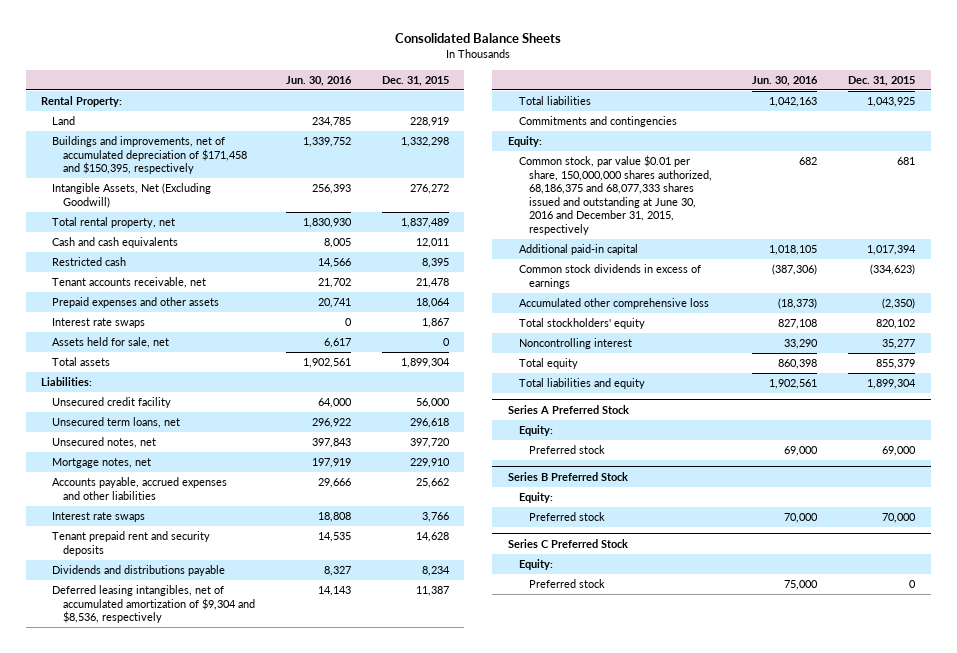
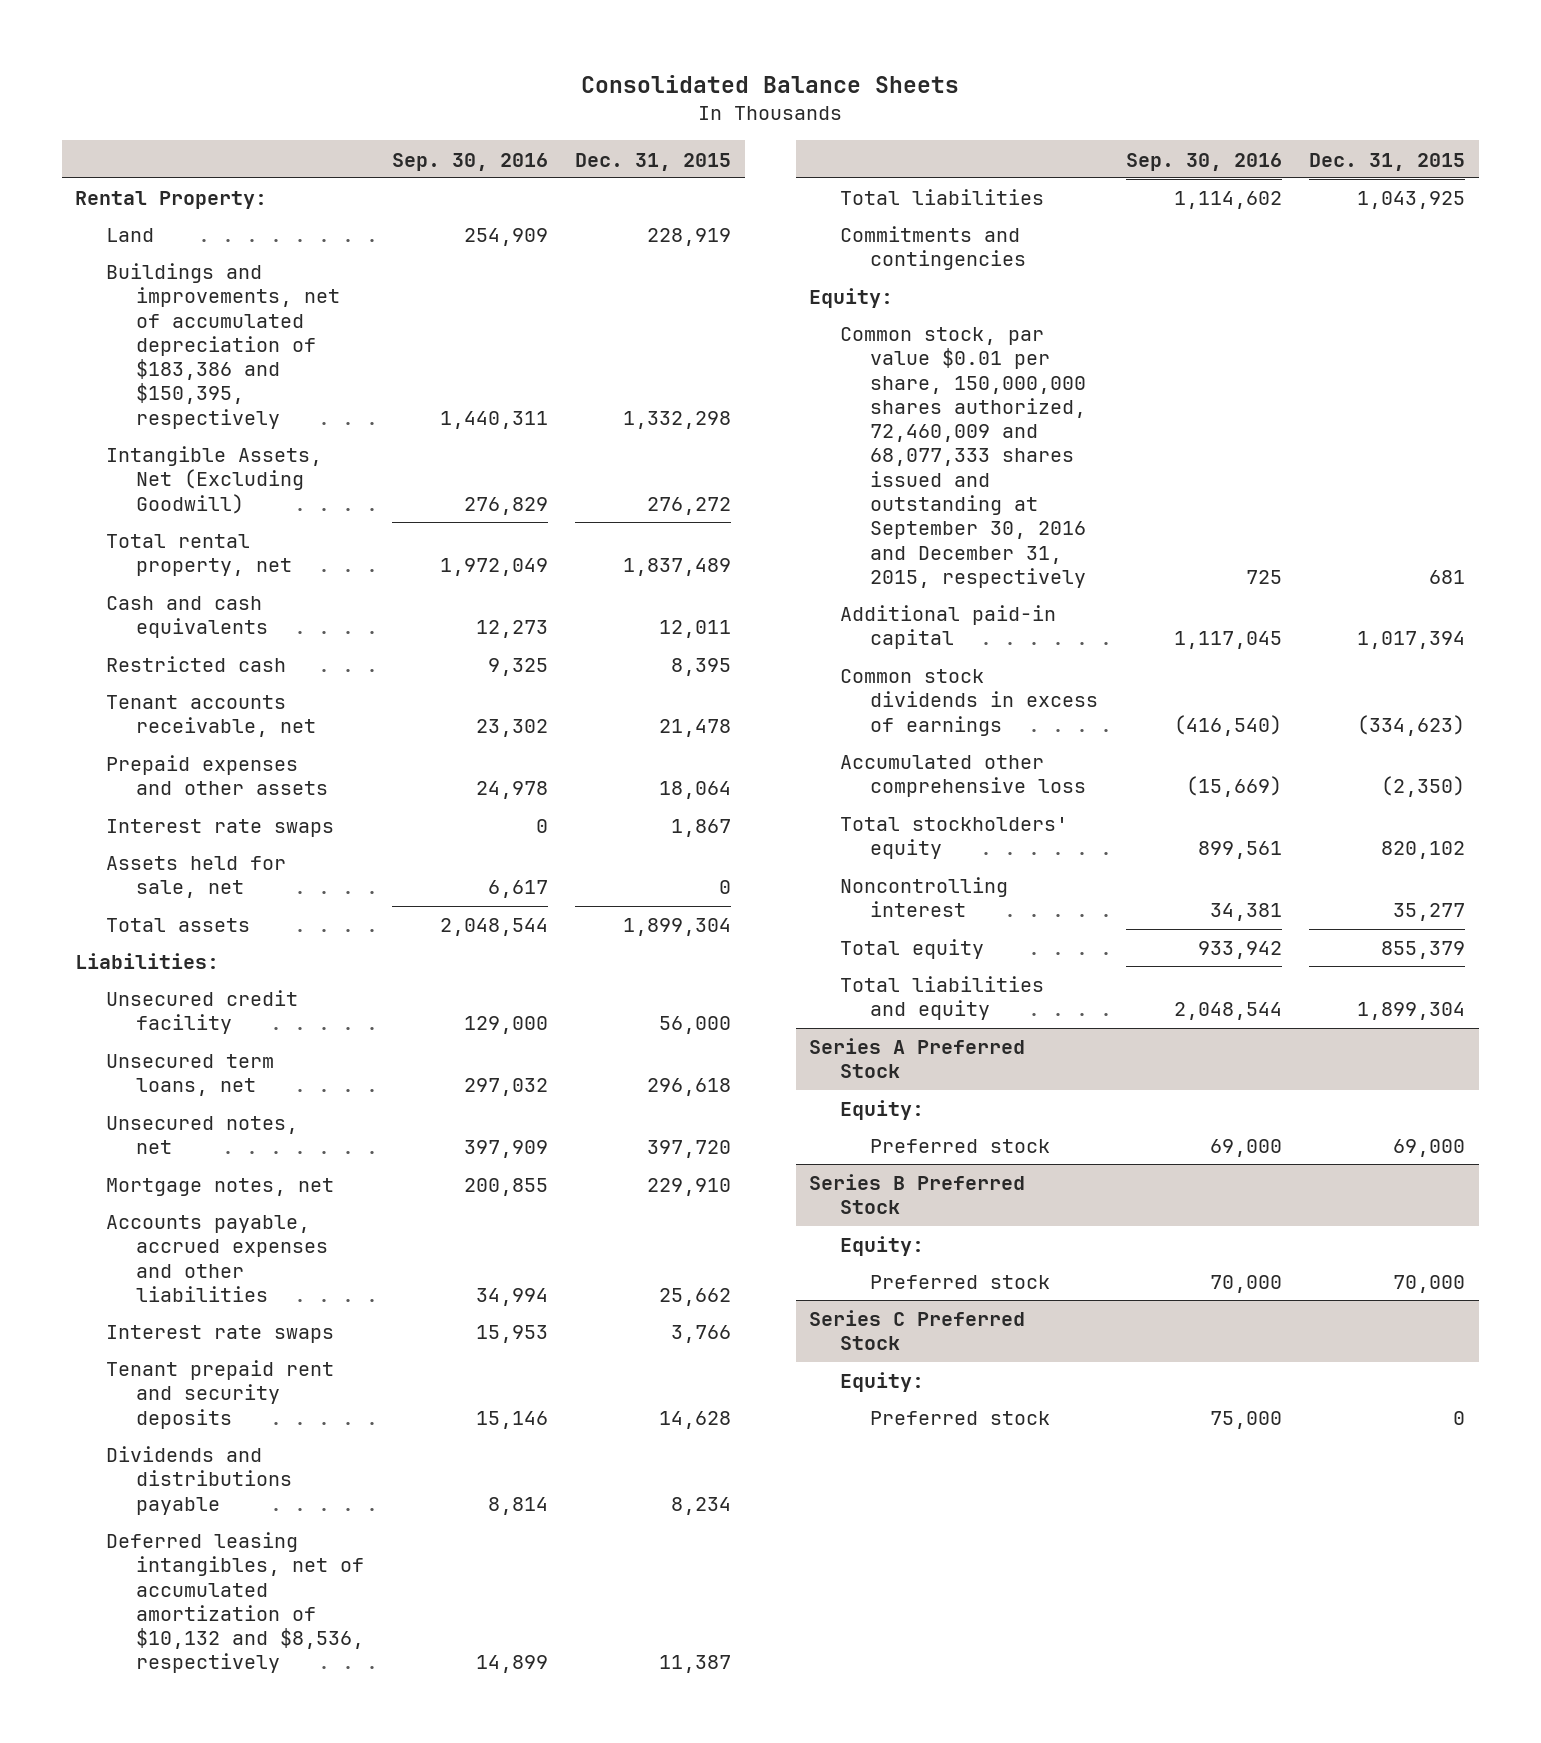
[285,75,352,86] Jun. 30, 2016 -> none
none -> [391,152,548,171] Sep. 30, 2016
[52,136,247,175] Buildings and improvements, net of accumulated depreciation of $171,458 and $150,395, respectively -> [105,263,341,429] Buildings and improvements, net of accumulated depreciation of $183,386 and $150,395, respectively
[52,585,255,624] Deferred leasing intangibles, net of accumulated amortization of $9,304 and $8,536, respectively -> [105,1532,365,1674] Deferred leasing intangibles, net of accumulated amortization of $10,132 and $8,536, respectively
[518,155,713,235] Common stock, par value $0.01 per share, 150,000,000 shares authorized, 68,186,375 and 68,077,333 shares issued and outstanding at June 30, 2016 and December 31, 2015, respectively -> [839,327,1087,588] Common stock, par value $0.01 per share, 150,000,000 shares authorized, 72,460,009 and 68,077,333 shares issued and outstanding at September 30, 2016 and December 31, 2015, respectively

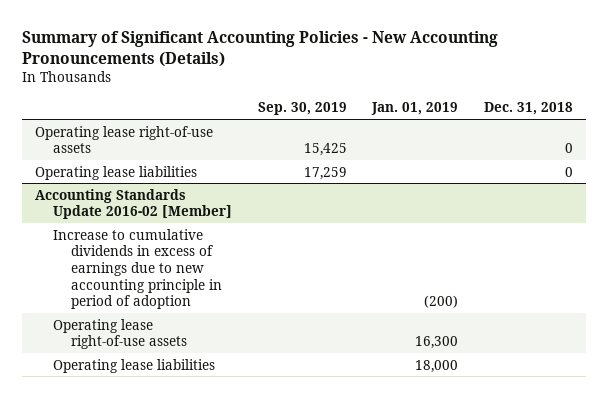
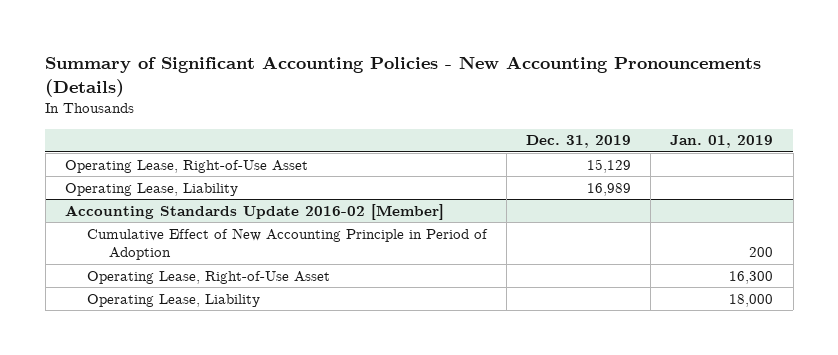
[257,102,347,116] Sep. 30, 2019 -> none
[484,102,574,116] Dec. 31, 2018 -> none
none -> [526,135,632,149] Dec. 31, 2019
[34,125,213,154] Operating lease right-of-use assets -> [64,159,308,173] Operating Lease, Right-of-Use Asset
[34,165,197,180] Operating lease liabilities -> [64,182,238,196] Operating Lease, Liability
[52,228,223,310] Increase to cumulative dividends in excess of earnings due to new accounting principle in period of adoption -> [87,227,489,261] Cumulative Effect of New Accounting Principle in Period of Adoption
[424,295,459,309] (200) -> [749,247,774,258] 200
[52,318,188,350] Operating lease right-of-use assets -> [87,270,331,284] Operating Lease, Right-of-Use Asset
[52,358,215,373] Operating lease liabilities -> [87,293,261,307] Operating Lease, Liability

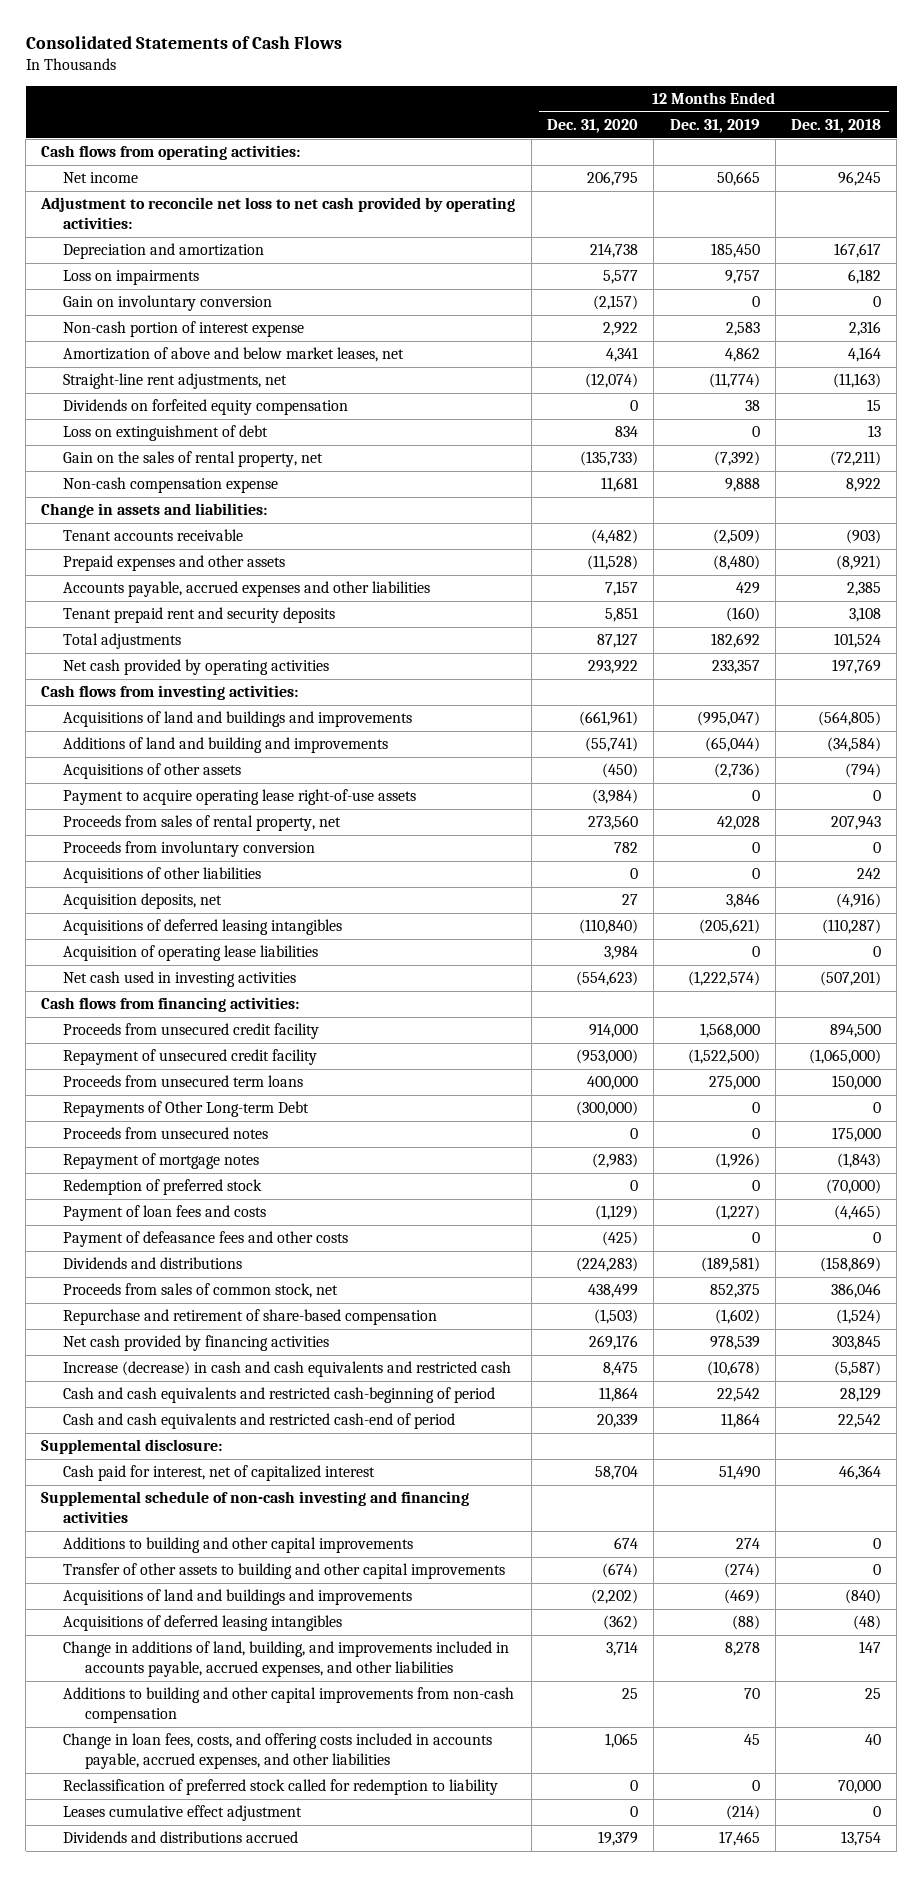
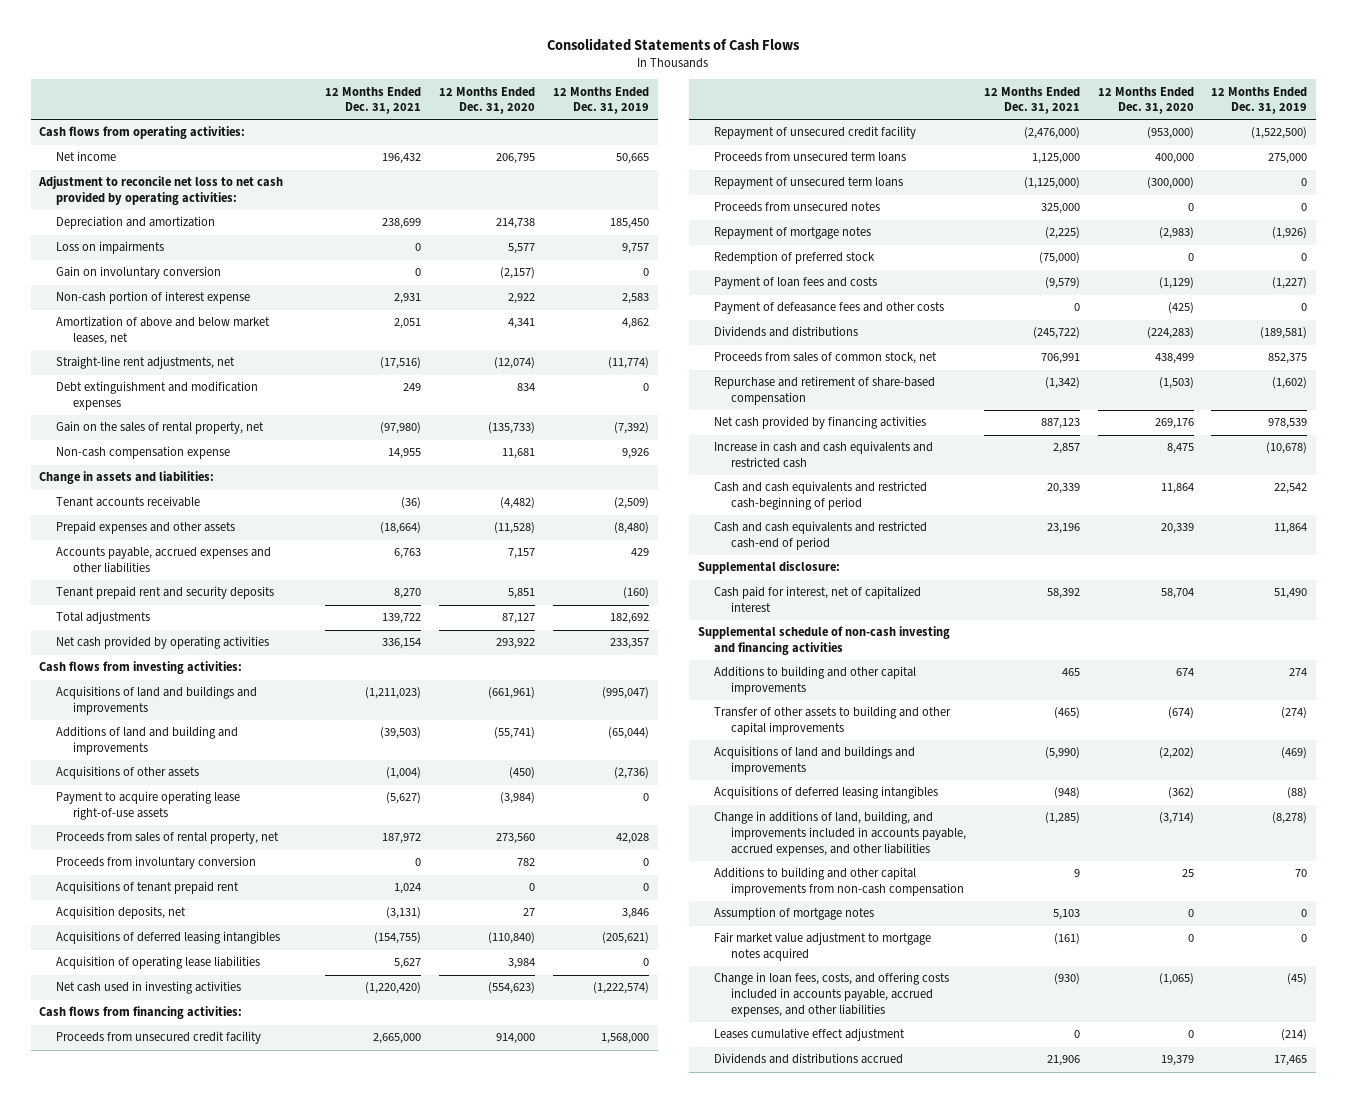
[791,119,882,134] Dec. 31, 2018 -> none
none -> [325,86,422,115] 12 Months Ended Dec. 31, 2021
[63,399,349,416] Dividends on forfeited equity compensation -> none
[63,425,269,442] Loss on extinguishment of debt -> [55,381,258,411] Debt extinguishment and modification expenses
[724,478,760,493] 9,888 -> [621,448,649,460] 9,926
[63,867,262,884] Acquisitions of other liabilities -> [55,881,239,895] Acquisitions of tenant prepaid rent
[63,1101,310,1118] Repayments of Other Long-term Debt -> [714,177,904,190] Repayment of unsecured term loans
[63,1361,512,1378] Increase (decrease) in cash and cash equivalents and restricted cash -> [714,441,934,469] Increase in cash and cash equivalents and restricted cash
[605,1641,638,1657] 3,714 -> [1158,812,1194,825] (3,714)
[724,1642,760,1657] 8,278 -> [1272,812,1308,825] (8,278)
[63,1779,499,1796] Reclassification of preferred stock called for redemption to liability -> none
none -> [714,907,875,921] Assumption of mortgage notes
none -> [714,932,932,962] Fair market value adjustment to mortgage notes acquired
[604,1733,638,1749] 1,065 -> [1158,973,1194,986] (1,065)
[743,1734,760,1746] 45 -> [1287,973,1308,986] (45)

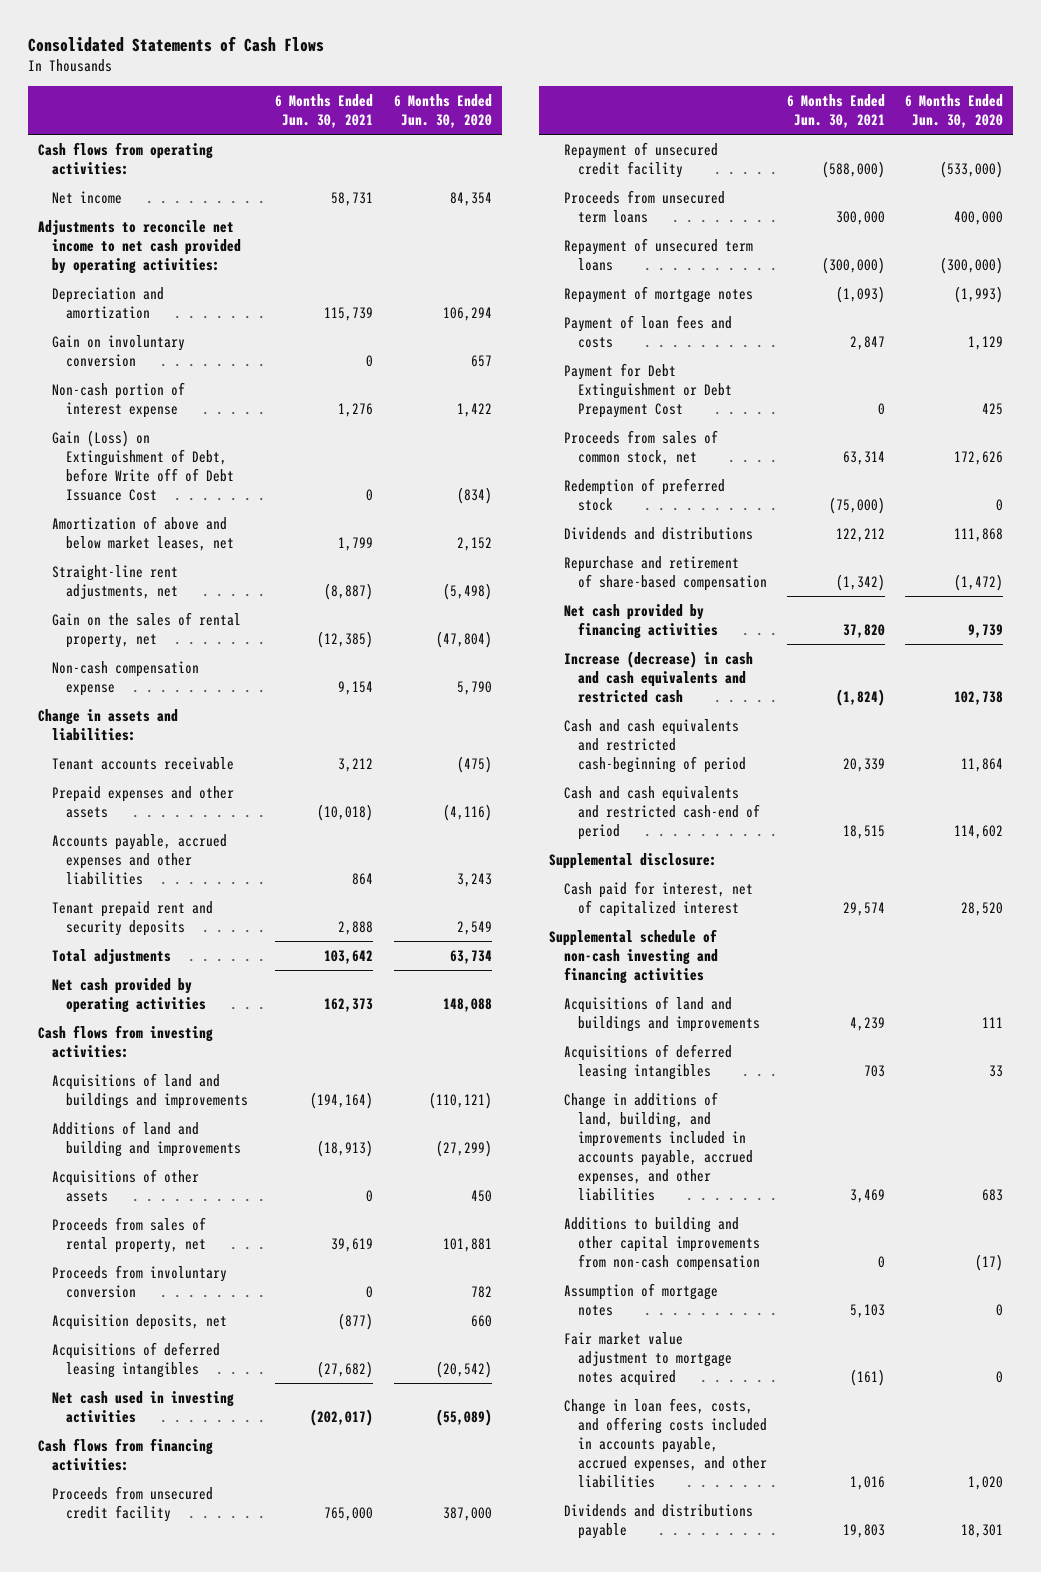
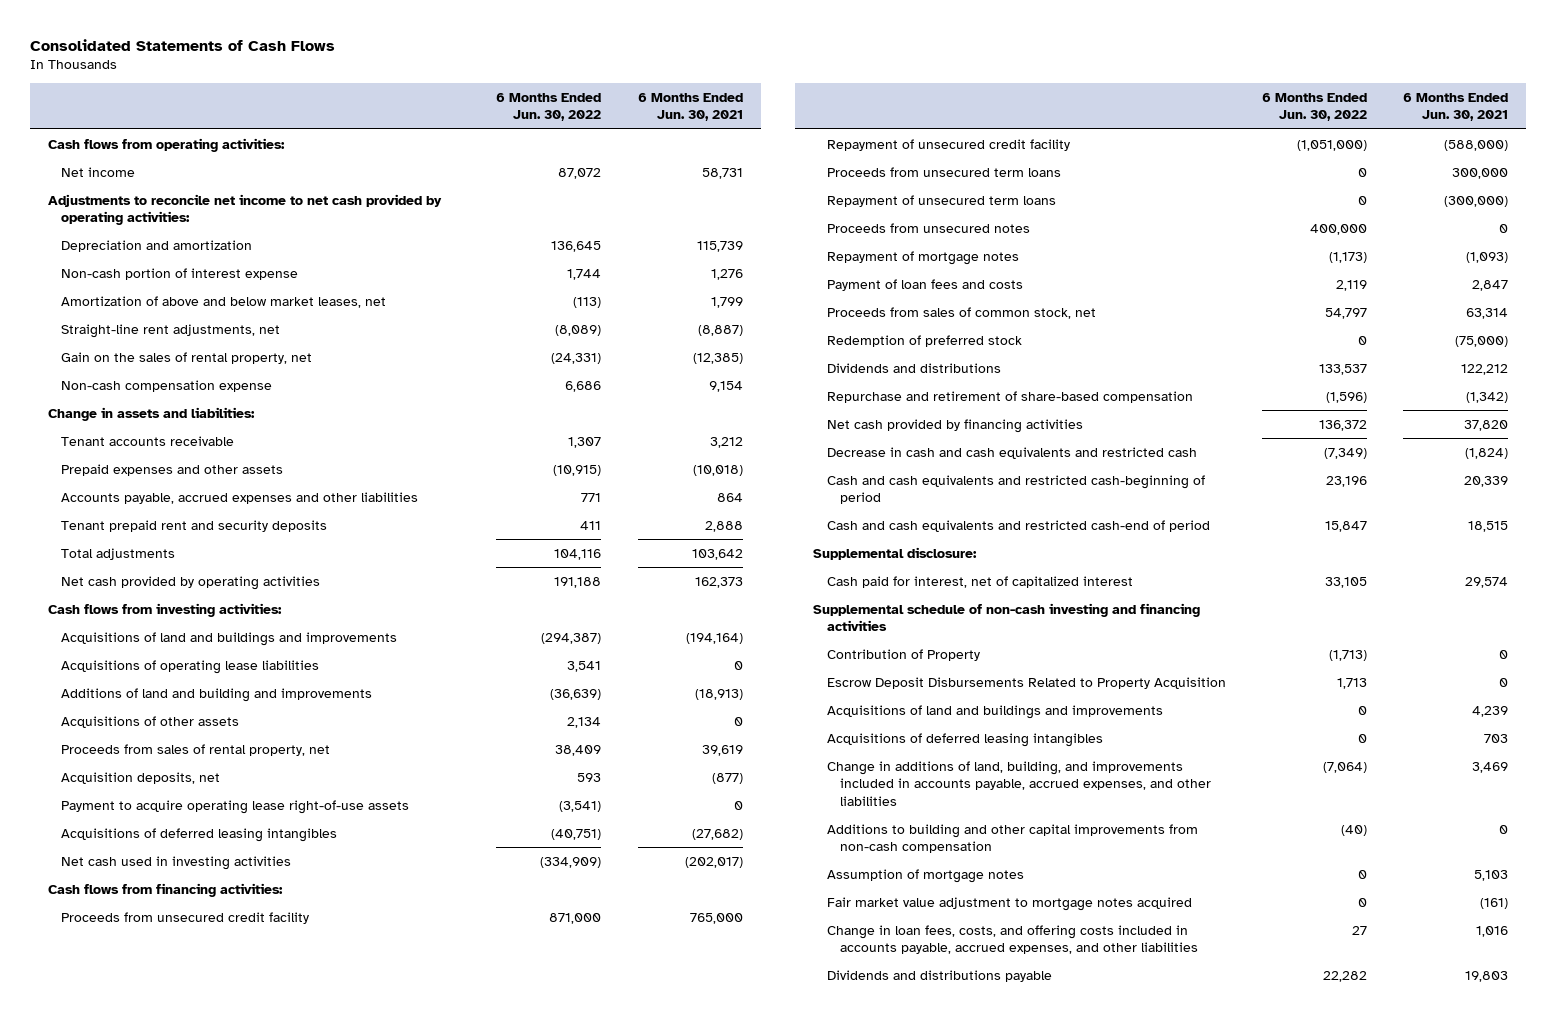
[393,94,492,129] 6 Months Ended Jun. 30, 2020 -> none
none -> [496,92,602,122] 6 Months Ended Jun. 30, 2022
[52,334,186,367] Gain on involuntary conversion -> none
[52,429,235,501] Gain (Loss) on Extinguishment of Debt, before Write off of Debt Issuance Cost -> none
none -> [61,659,320,674] Acquisitions of operating lease liabilities
[52,1264,228,1298] Proceeds from involuntary conversion -> none
none -> [61,799,410,814] Payment to acquire operating lease right-of-use assets
none -> [826,222,1030,233] Proceeds from unsecured notes
[563,362,733,418] Payment for Debt Extinguishment or Debt Prepayment Cost -> none
[563,650,753,703] Increase (decrease) in cash and cash equivalents and restricted cash -> [826,446,1197,459] Decrease in cash and cash equivalents and restricted cash
none -> [826,648,980,661] Contribution of Property
none -> [826,676,1226,689] Escrow Deposit Disbursements Related to Property Acquisition

